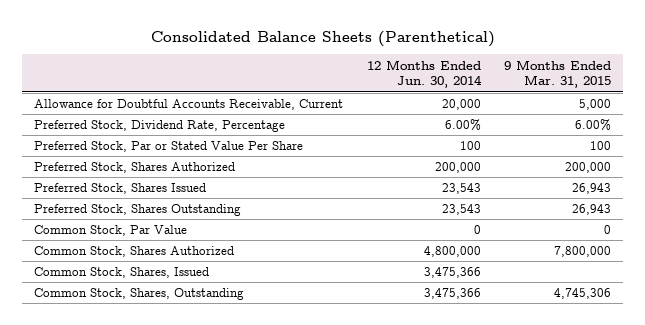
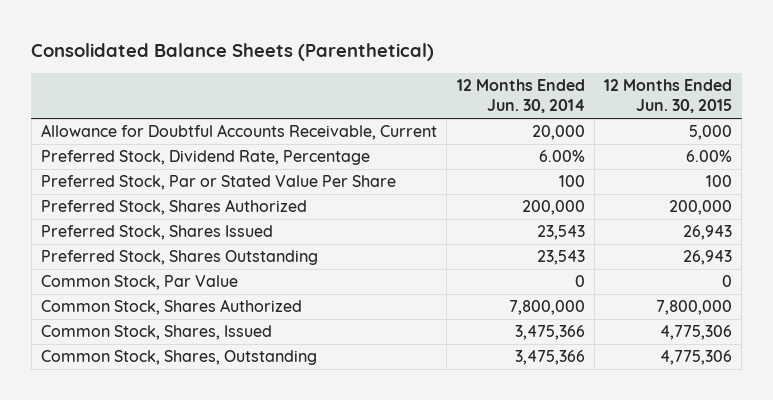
[504,59,612,89] 9 Months Ended Mar. 31, 2015 -> none
none -> [604,79,733,114] 12 Months Ended Jun. 30, 2015
[423,246,481,258] 4,800,000 -> [508,300,585,316] 7,800,000

